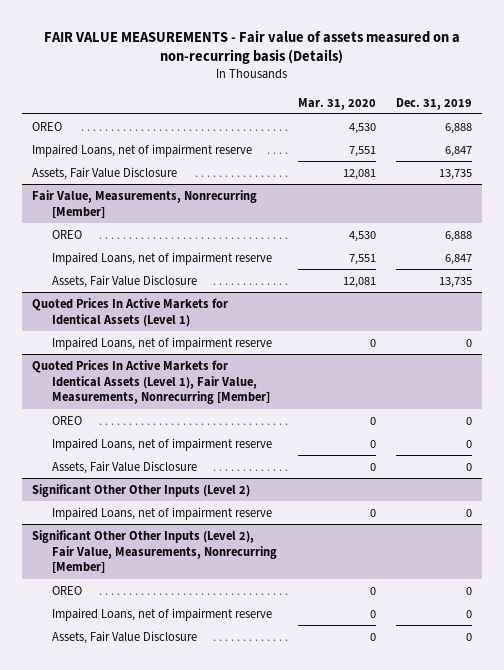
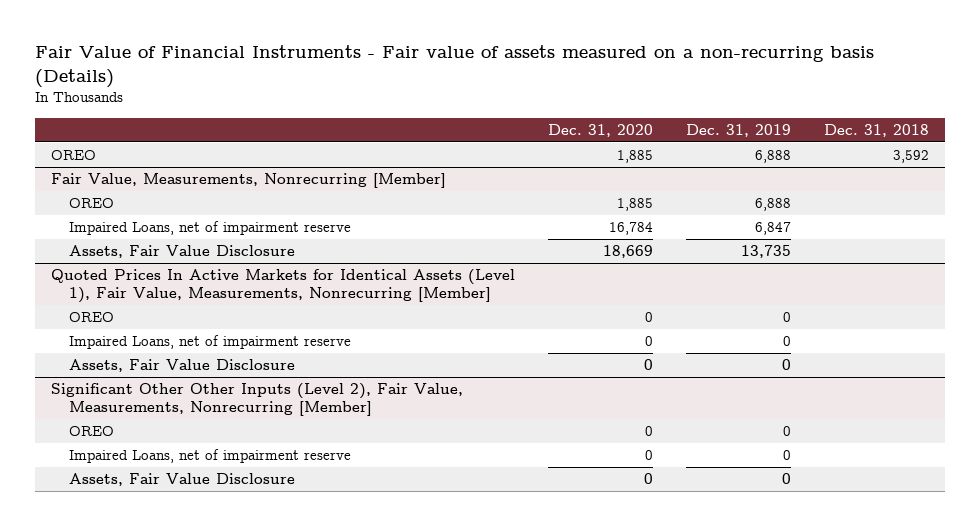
[44,29,461,65] FAIR VALUE MEASUREMENTS - Fair value of assets measured on a non-recurring basis (Details) -> [34,45,874,88] Fair Value of Financial Instruments - Fair value of assets measured on a non-recurring basis (Details)
[297,97,376,110] Mar. 31, 2020 -> none
none -> [547,123,653,137] Dec. 31, 2020
none -> [823,123,929,137] Dec. 31, 2018
[32,143,253,157] Impaired Loans, net of impairment reserve -> none
[32,166,178,180] Assets, Fair Value Disclosure -> none
[32,297,229,327] Quoted Prices In Active Markets for Identical Assets (Level 1) -> none
[52,336,273,350] Impaired Loans, net of impairment reserve -> none
[32,483,251,497] Significant Other Other Inputs (Level 2) -> none
[52,506,273,520] Impaired Loans, net of impairment reserve -> none

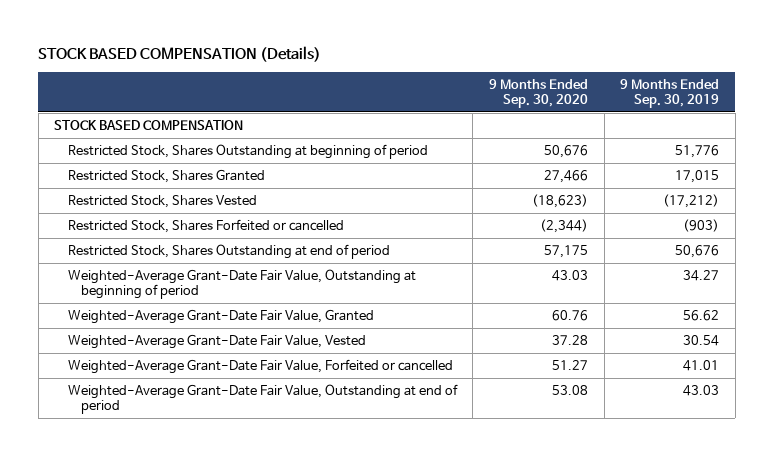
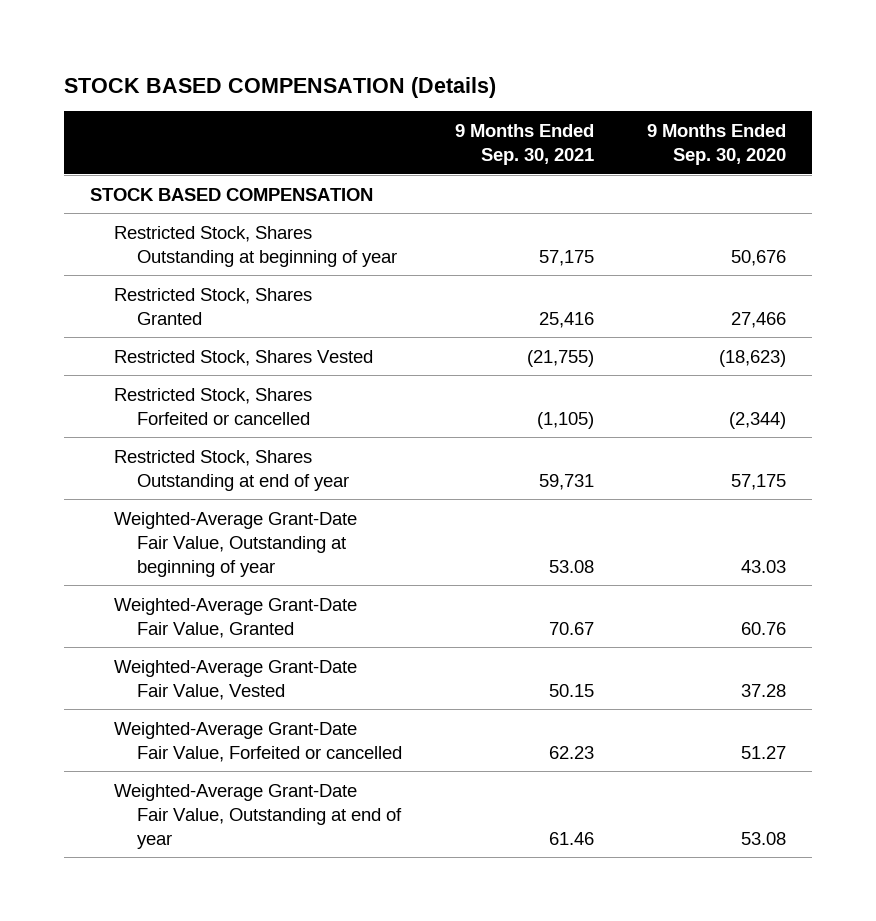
[620,78,720,109] 9 Months Ended Sep. 30, 2019 -> none
none -> [454,123,594,165] 9 Months Ended Sep. 30, 2021
[67,144,428,160] Restricted Stock, Shares Outstanding at beginning of period -> [113,225,398,267] Restricted Stock, Shares Outstanding at beginning of year
[67,244,390,260] Restricted Stock, Shares Outstanding at end of period -> [113,449,350,491] Restricted Stock, Shares Outstanding at end of year
[67,269,416,300] Weighted-Average Grant-Date Fair Value, Outstanding at beginning of period -> [113,511,357,577] Weighted-Average Grant-Date Fair Value, Outstanding at beginning of year
[67,384,458,415] Weighted-Average Grant-Date Fair Value, Outstanding at end of period -> [113,783,403,849] Weighted-Average Grant-Date Fair Value, Outstanding at end of year

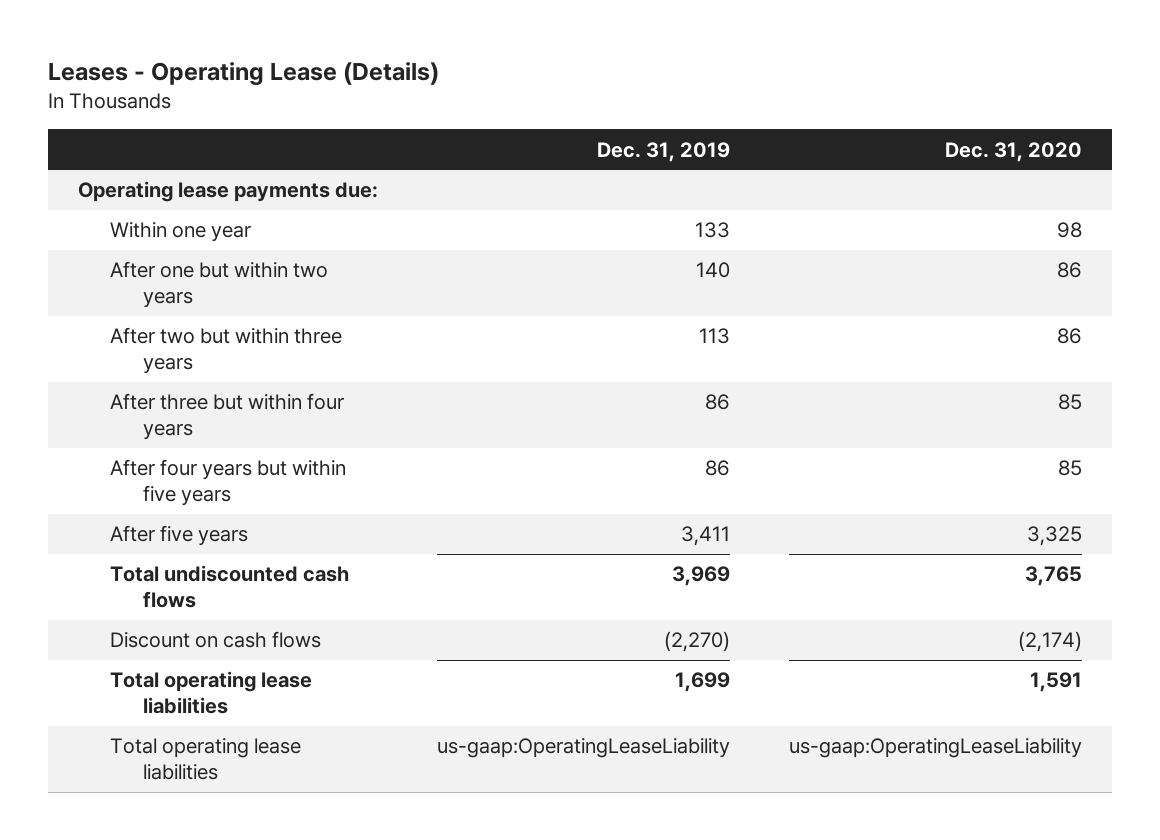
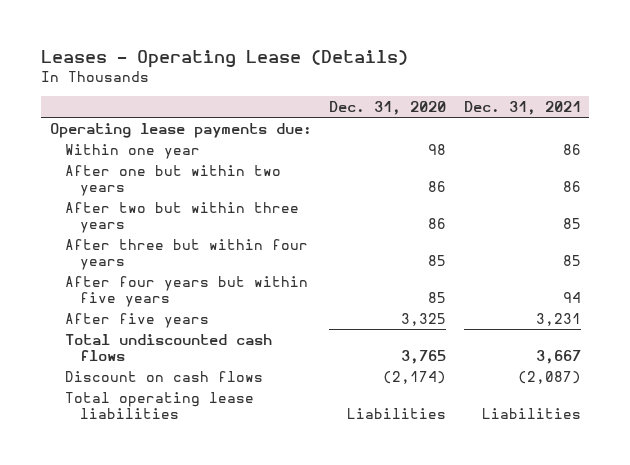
[597,141,731,162] Dec. 31, 2019 -> none
none -> [463,101,581,116] Dec. 31, 2021
[110,738,302,780] Total operating lease liabilities -> none
[1030,672,1083,693] 1,591 -> [347,408,447,420] Liabilities

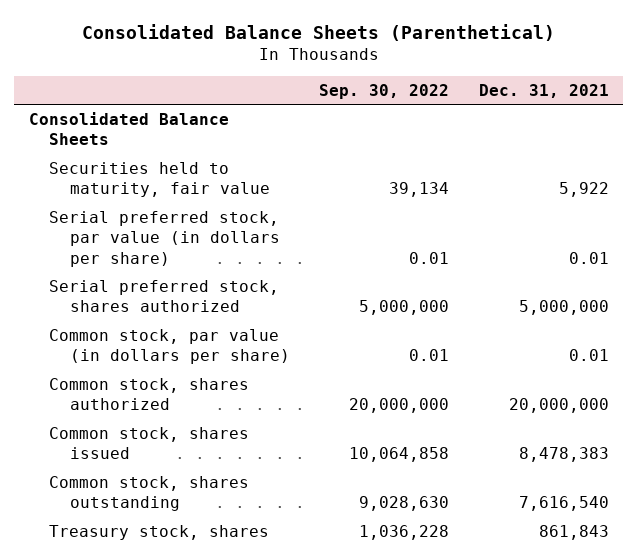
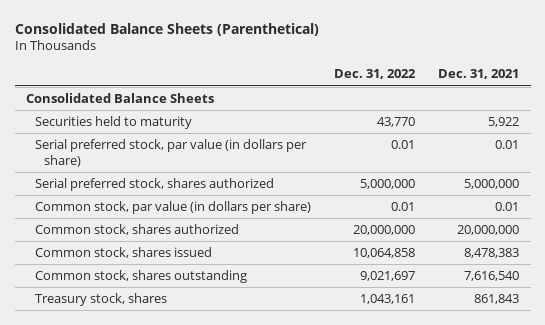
[319,83,450,99] Sep. 30, 2022 -> none
none -> [334,69,417,80] Dec. 31, 2022
[49,161,271,198] Securities held to maturity, fair value -> [35,115,193,129] Securities held to maturity

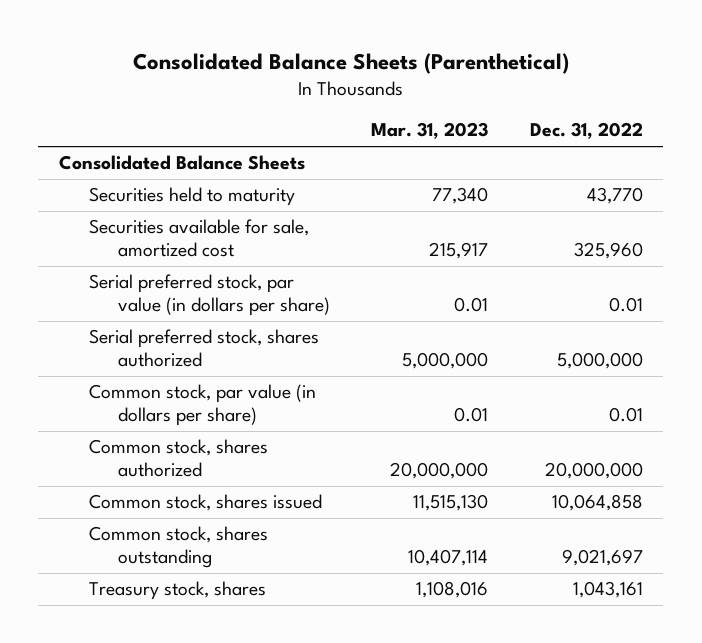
[438,69,520,80] Dec. 31, 2021 -> none
none -> [371,122,489,140] Mar. 31, 2023
none -> [88,219,309,258] Securities available for sale, amortized cost

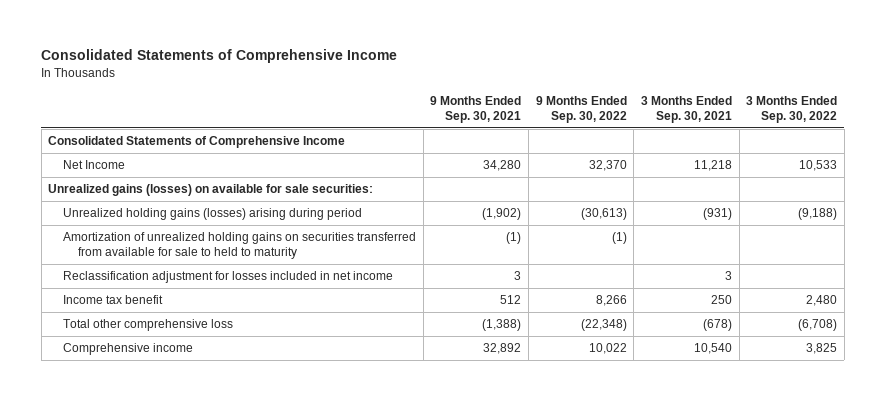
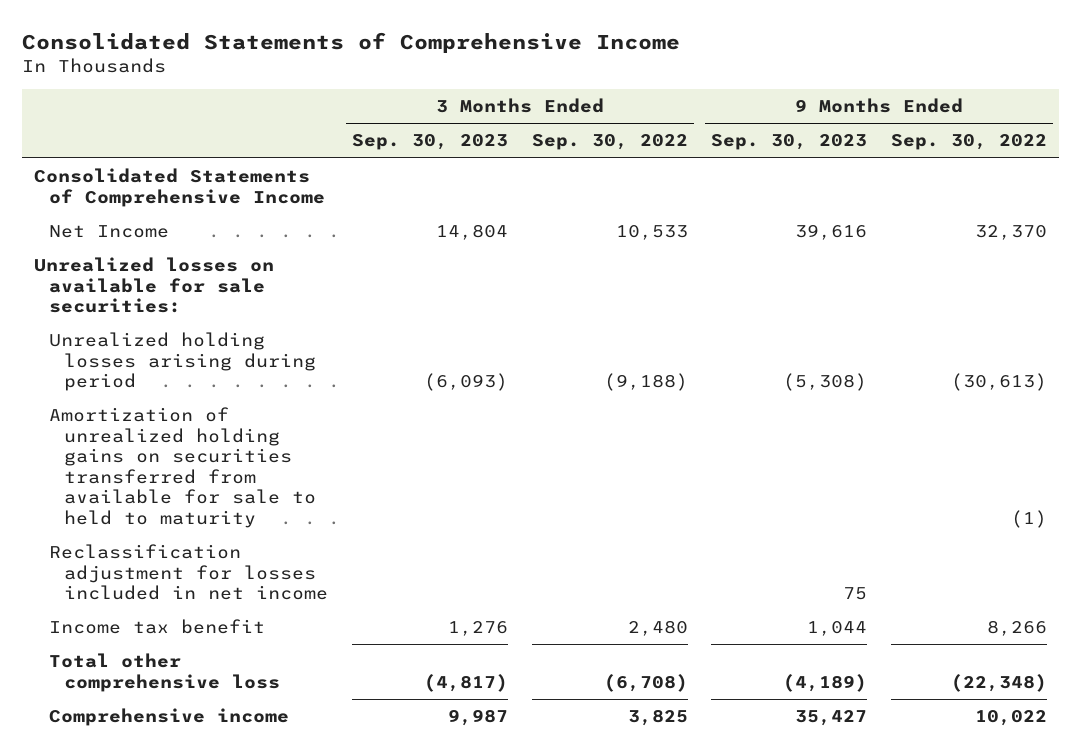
[430,95,522,123] 9 Months Ended Sep. 30, 2021 -> none
[640,95,732,123] 3 Months Ended Sep. 30, 2021 -> none
none -> [351,134,508,151] Sep. 30, 2023
none -> [711,134,868,151] Sep. 30, 2023
[48,184,374,197] Unrealized gains (losses) on available for sale securities: -> [33,257,274,314] Unrealized losses on available for sale securities:
[63,208,363,221] Unrealized holding gains (losses) arising during period -> [48,332,317,392] Unrealized holding losses arising during period

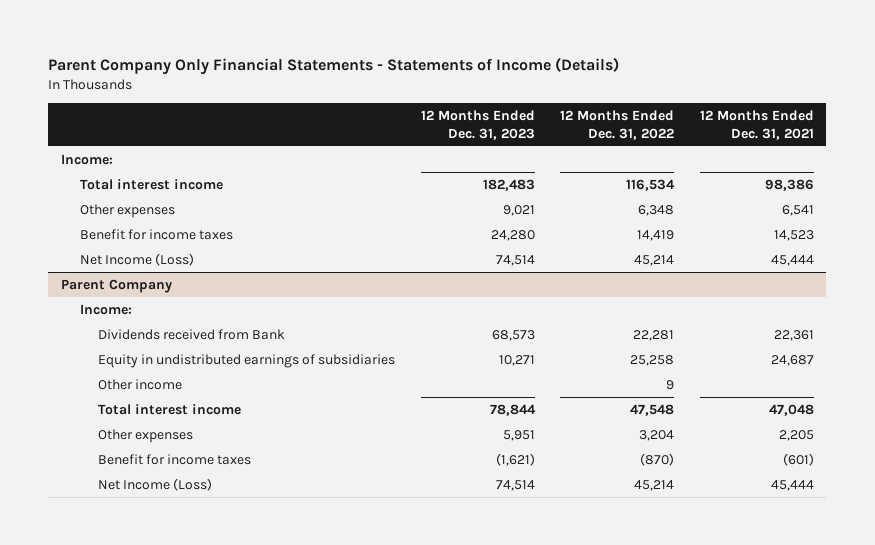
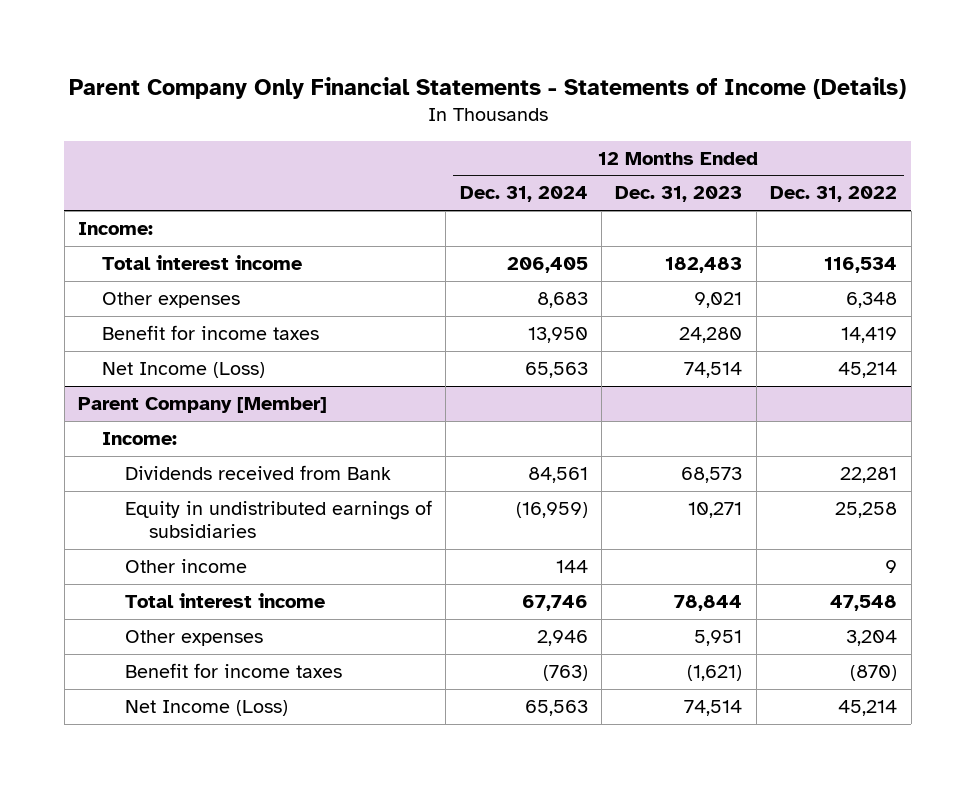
[699,109,814,140] 12 Months Ended Dec. 31, 2021 -> none
none -> [459,186,588,203] Dec. 31, 2024
[61,278,173,293] Parent Company -> [78,396,328,413] Parent Company [Member]

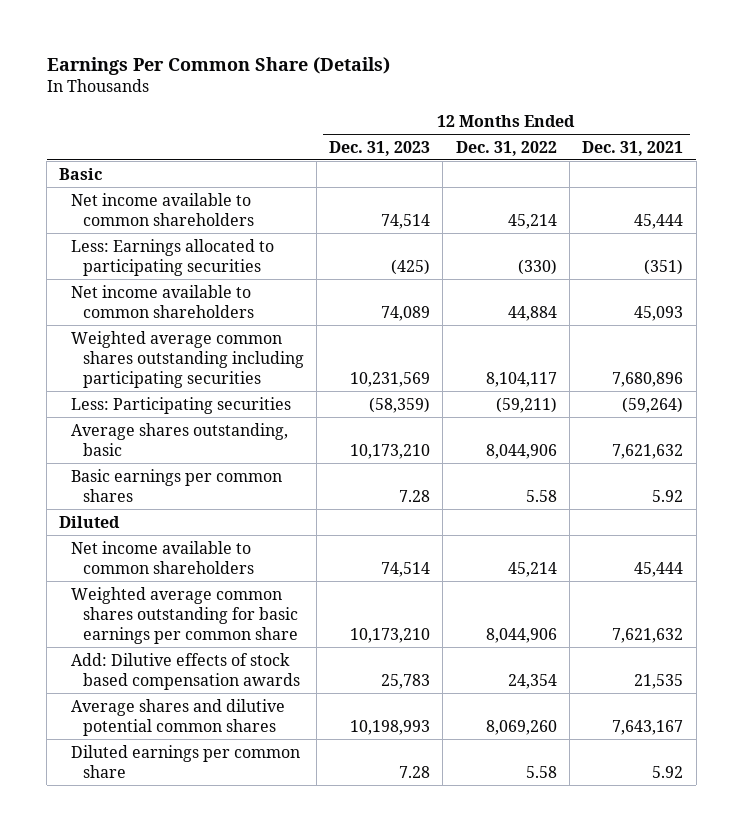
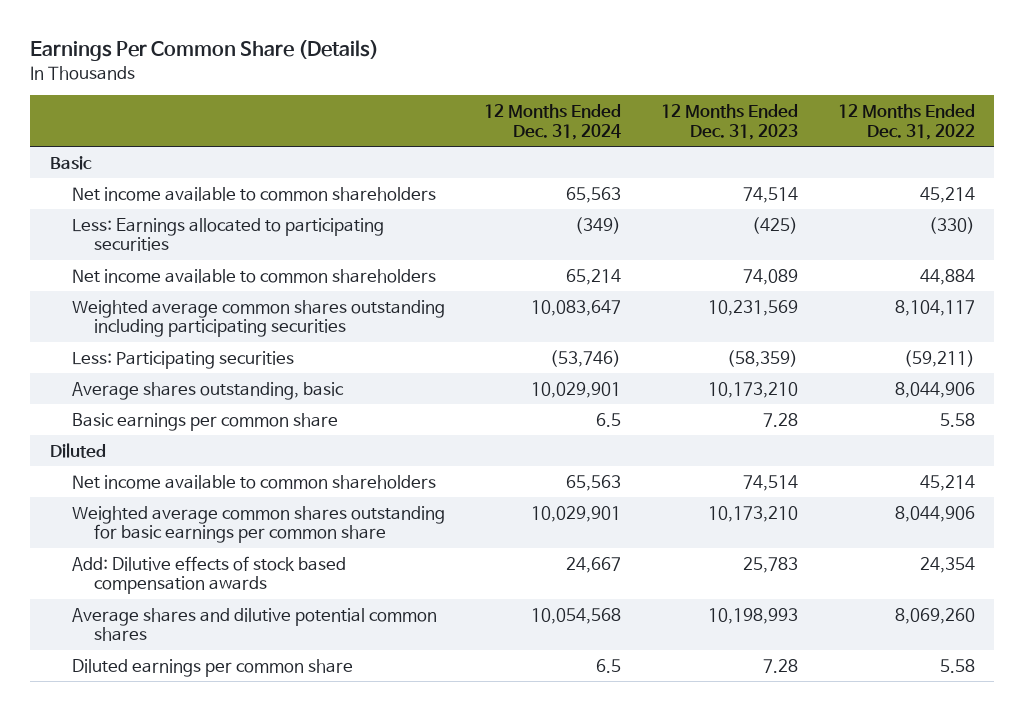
[582,140,684,156] Dec. 31, 2021 -> none
none -> [484,104,622,140] 12 Months Ended Dec. 31, 2024
[70,468,282,502] Basic earnings per common shares -> [71,412,338,431] Basic earnings per common share

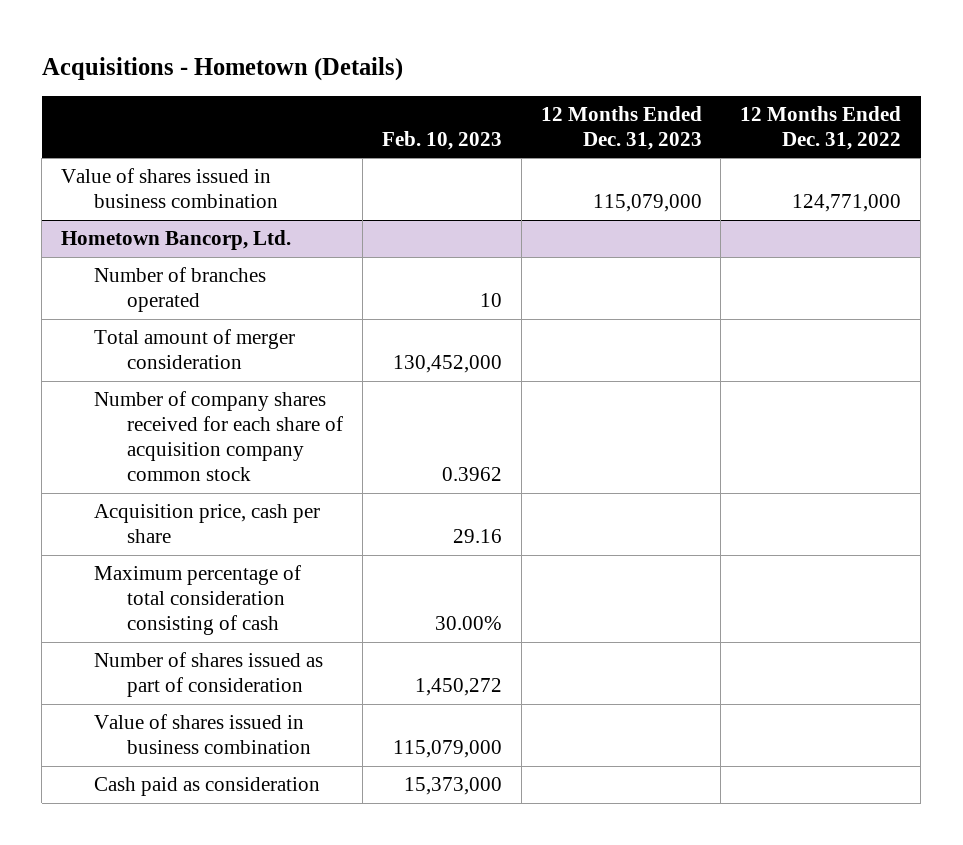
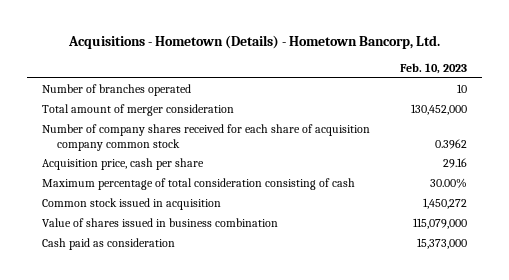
[41,56,403,81] Acquisitions - Hometown (Details) -> [67,34,440,49] Acquisitions - Hometown (Details) - Hometown Bancorp, Ltd.
[540,105,702,151] 12 Months Ended Dec. 31, 2023 -> none
[740,105,902,151] 12 Months Ended Dec. 31, 2022 -> none
[61,168,278,209] Value of shares issued in business combination -> none
[61,230,292,251] Hometown Bancorp, Ltd. -> none
[93,652,323,698] Number of shares issued as part of consideration -> [42,198,222,211] Common stock issued in acquisition

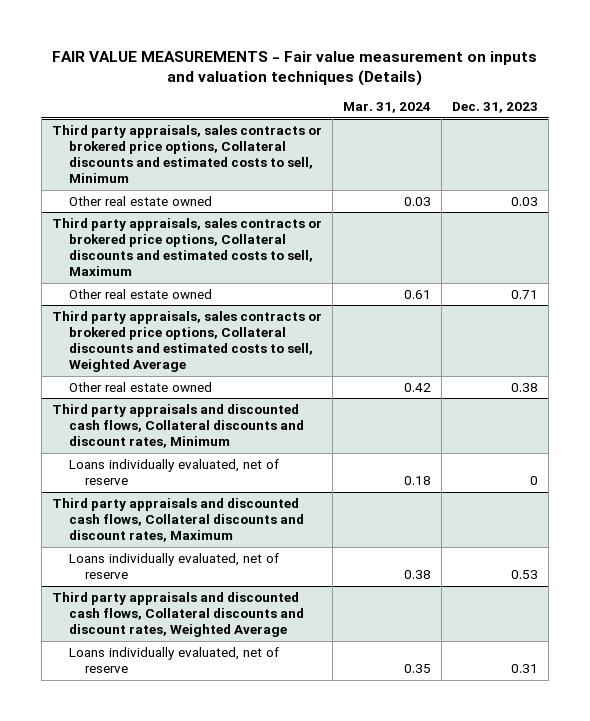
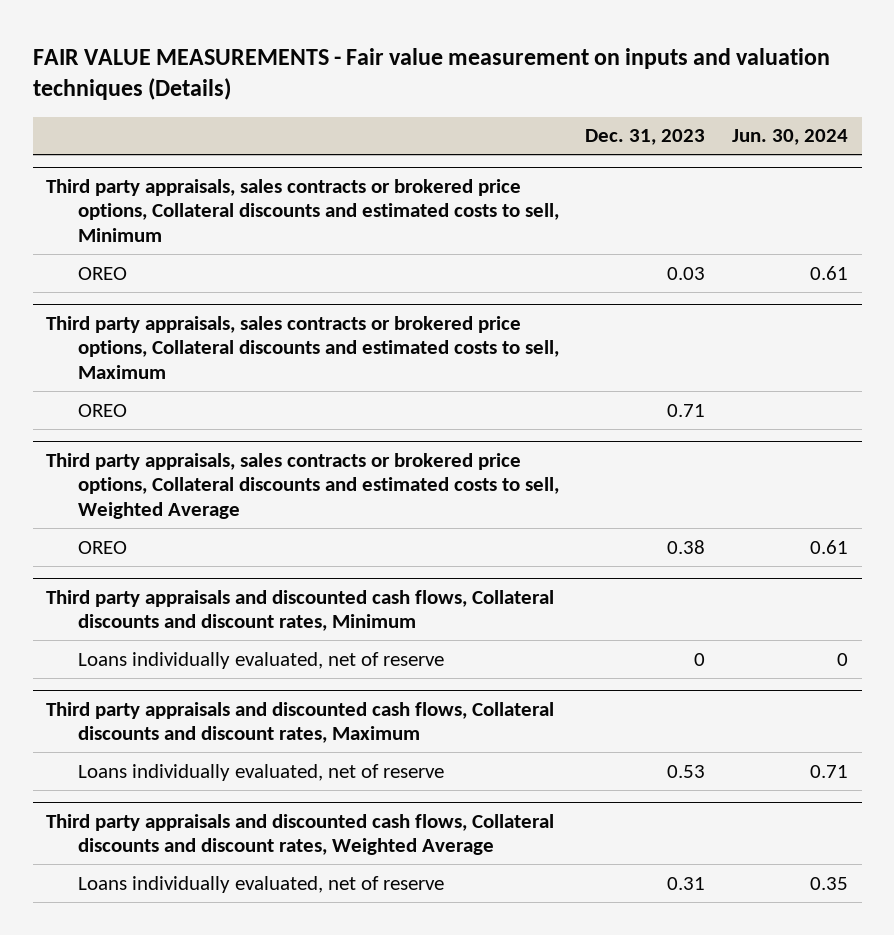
[342,102,431,114] Mar. 31, 2024 -> none
none -> [732,129,849,146] Jun. 30, 2024
[68,195,212,206] Other real estate owned -> [77,266,127,280] OREO
[68,288,212,299] Other real estate owned -> [77,403,127,417] OREO
[68,381,212,392] Other real estate owned -> [77,540,127,554] OREO

